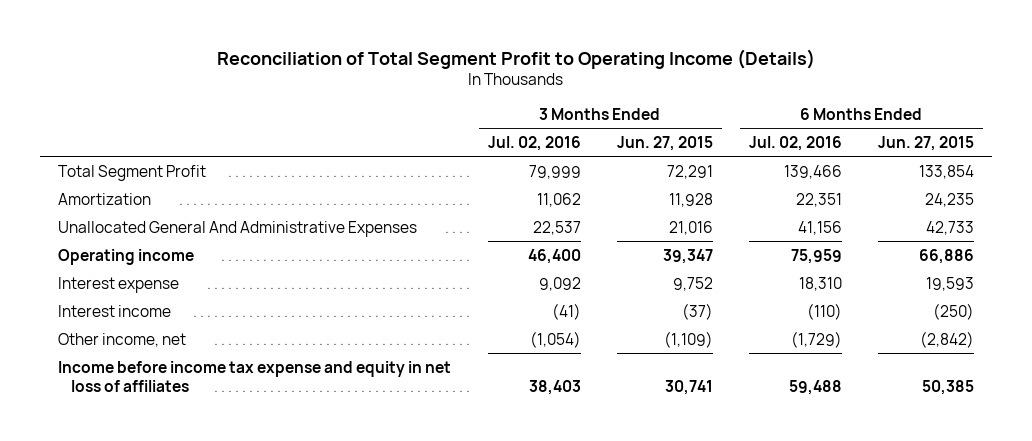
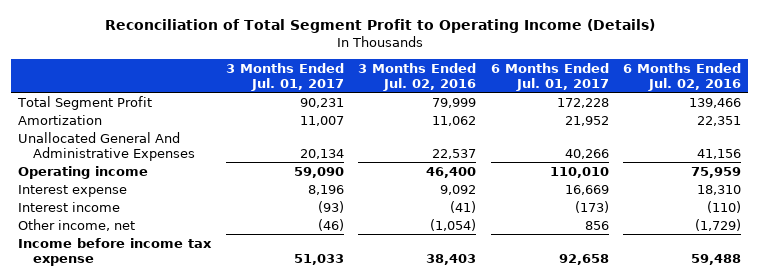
[616,136,713,152] Jun. 27, 2015 -> none
[877,136,974,152] Jun. 27, 2015 -> none
none -> [225,62,344,91] 3 Months Ended Jul. 01, 2017
none -> [490,62,609,91] 6 Months Ended Jul. 01, 2017
[58,360,452,393] Income before income tax expense and equity in net loss of affiliates -> [18,237,213,266] Income before income tax expense

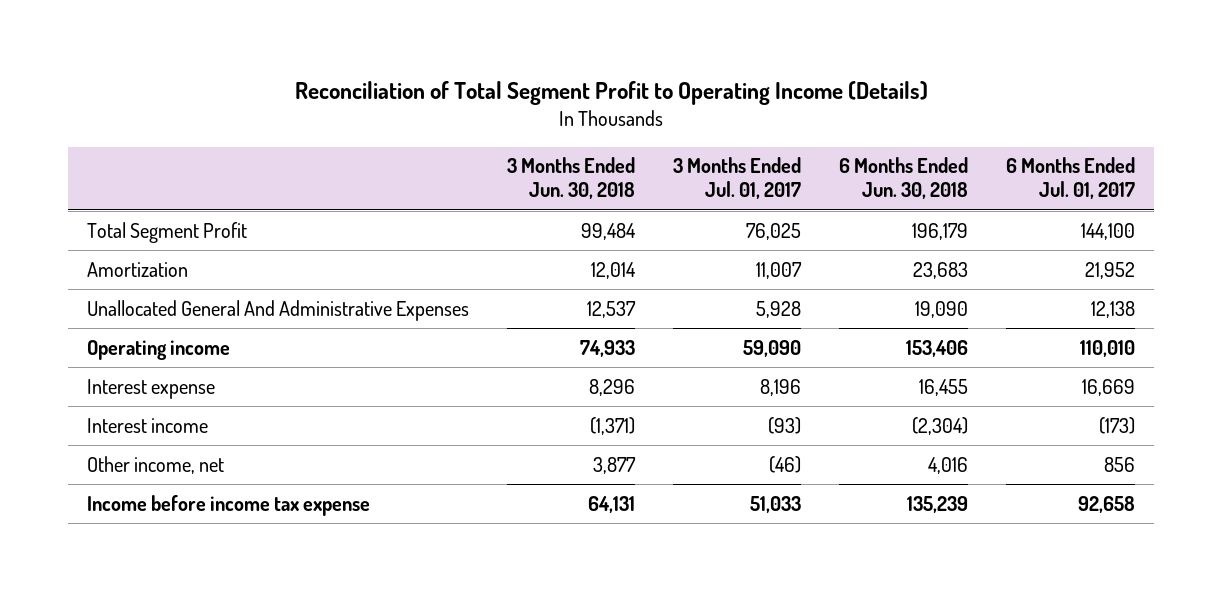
[358,62,477,91] 3 Months Ended Jul. 02, 2016 -> none
[623,62,742,91] 6 Months Ended Jul. 02, 2016 -> none
none -> [506,157,635,200] 3 Months Ended Jun. 30, 2018
none -> [839,157,969,200] 6 Months Ended Jun. 30, 2018
[299,97,344,108] 90,231 -> [746,222,802,240] 76,025
[556,97,609,108] 172,228 -> [1081,222,1136,240] 144,100
[299,148,344,159] 20,134 -> [756,300,802,318] 5,928
[564,148,609,159] 40,266 -> [1091,300,1136,318] 12,138

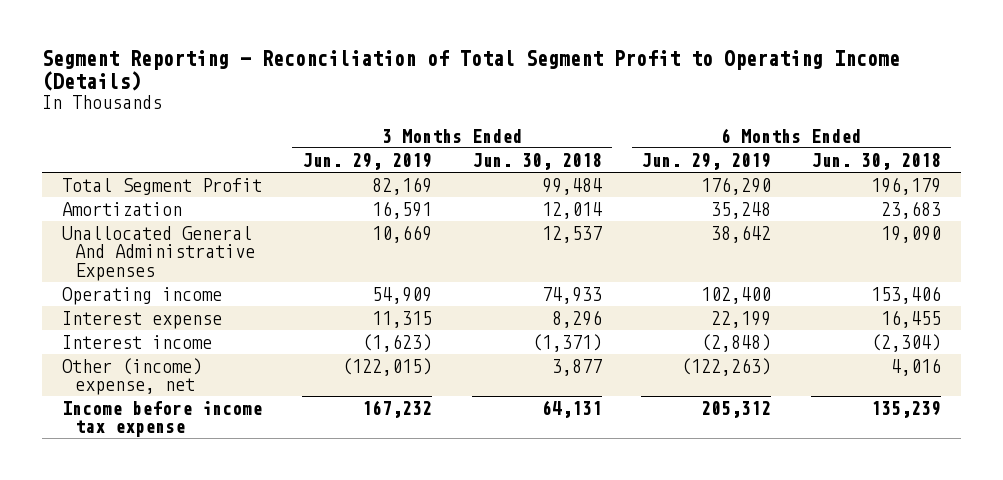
[295,81,929,106] Reconciliation of Total Segment Profit to Operating Income (Details) -> [42,49,901,91] Segment Reporting - Reconciliation of Total Segment Profit to Operating Income (Details)
[673,157,802,200] 3 Months Ended Jul. 01, 2017 -> none
[1006,157,1136,200] 6 Months Ended Jul. 01, 2017 -> none
none -> [301,152,432,170] Jun. 29, 2019
none -> [641,152,772,170] Jun. 29, 2019
[86,455,224,474] Other income, net -> [62,357,203,396] Other (income) expense, net

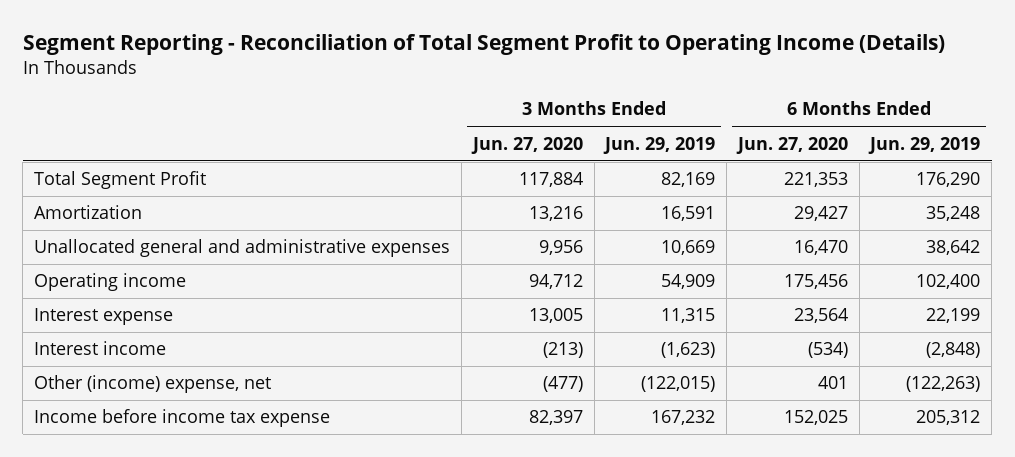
[471,152,602,170] Jun. 30, 2018 -> none
[811,152,942,170] Jun. 30, 2018 -> none
none -> [470,136,583,154] Jun. 27, 2020
none -> [735,136,848,154] Jun. 27, 2020
[62,225,255,281] Unallocated General And Administrative Expenses -> [34,239,451,258] Unallocated general and administrative expenses

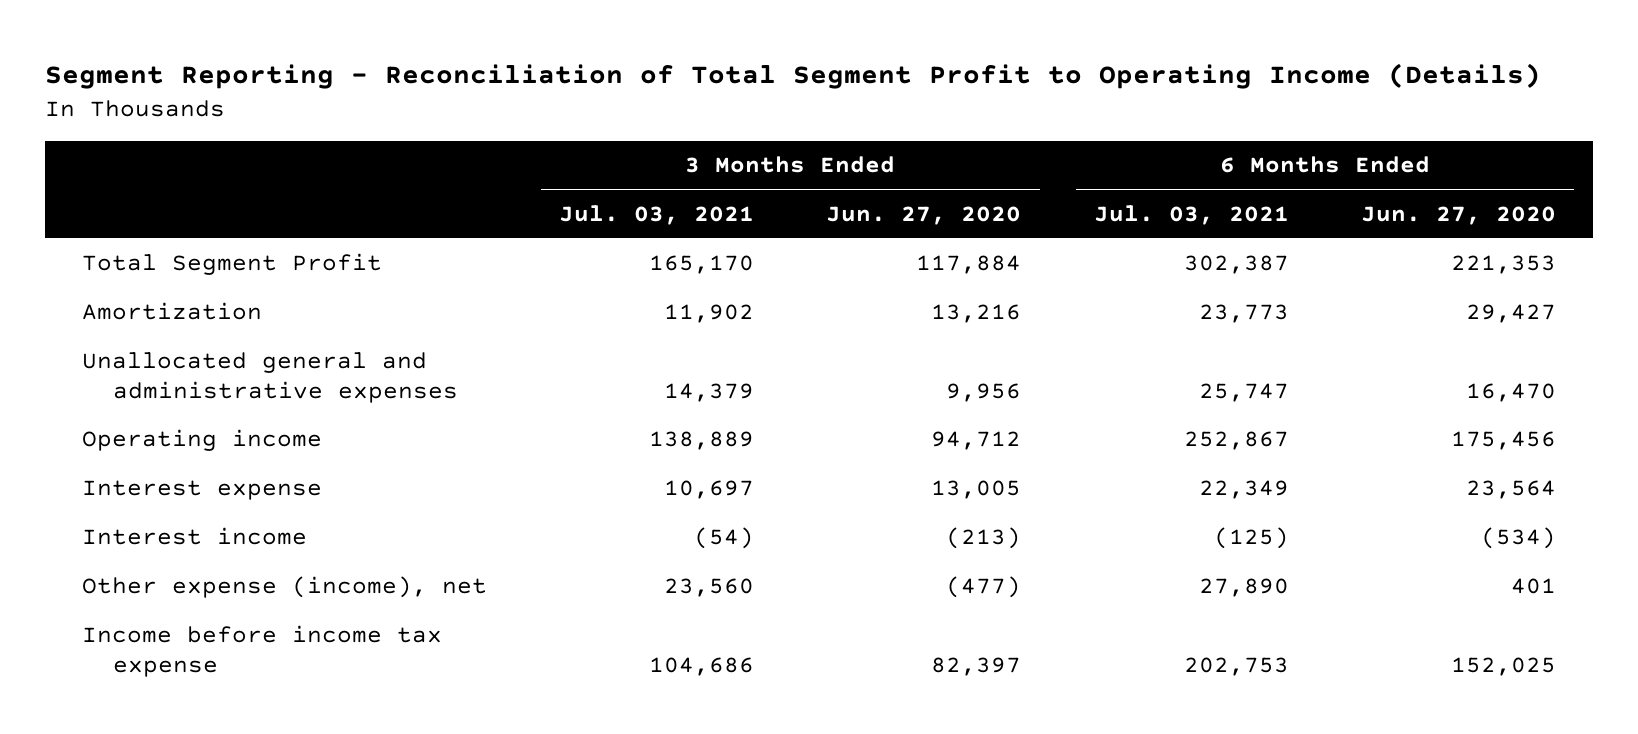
[603,136,716,154] Jun. 29, 2019 -> none
[868,136,981,154] Jun. 29, 2019 -> none
none -> [559,204,755,225] Jul. 03, 2021
none -> [1093,204,1289,225] Jul. 03, 2021
[34,375,272,394] Other (income) expense, net -> [81,576,487,599] Other expense (income), net

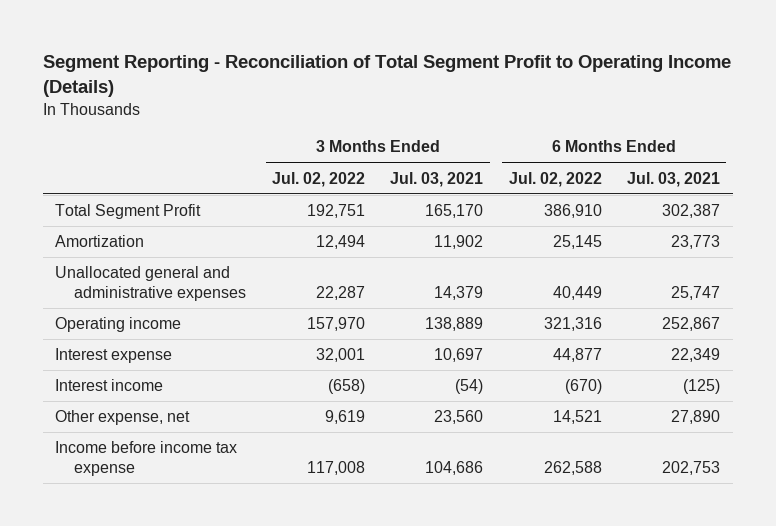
[826,205,1022,225] Jun. 27, 2020 -> none
[1361,205,1557,225] Jun. 27, 2020 -> none
none -> [271,171,365,187] Jul. 02, 2022
none -> [508,171,602,187] Jul. 02, 2022
[81,576,487,599] Other expense (income), net -> [55,410,191,426] Other expense, net

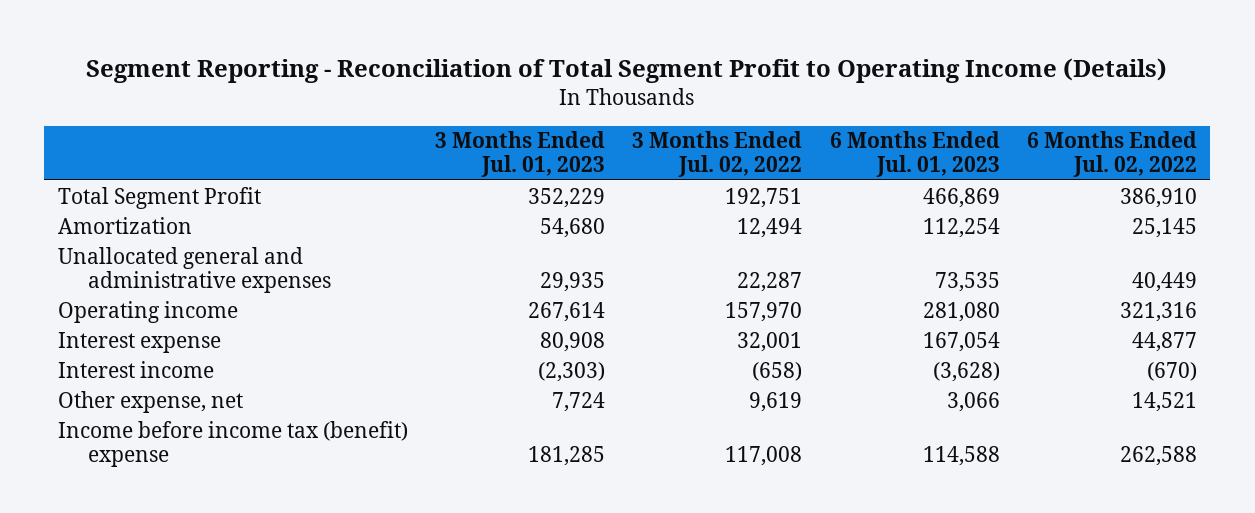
[390,171,484,187] Jul. 03, 2021 -> none
[627,171,721,187] Jul. 03, 2021 -> none
none -> [435,131,606,178] 3 Months Ended Jul. 01, 2023
none -> [829,131,1000,178] 6 Months Ended Jul. 01, 2023
[55,441,238,476] Income before income tax expense -> [58,420,409,467] Income before income tax (benefit) expense

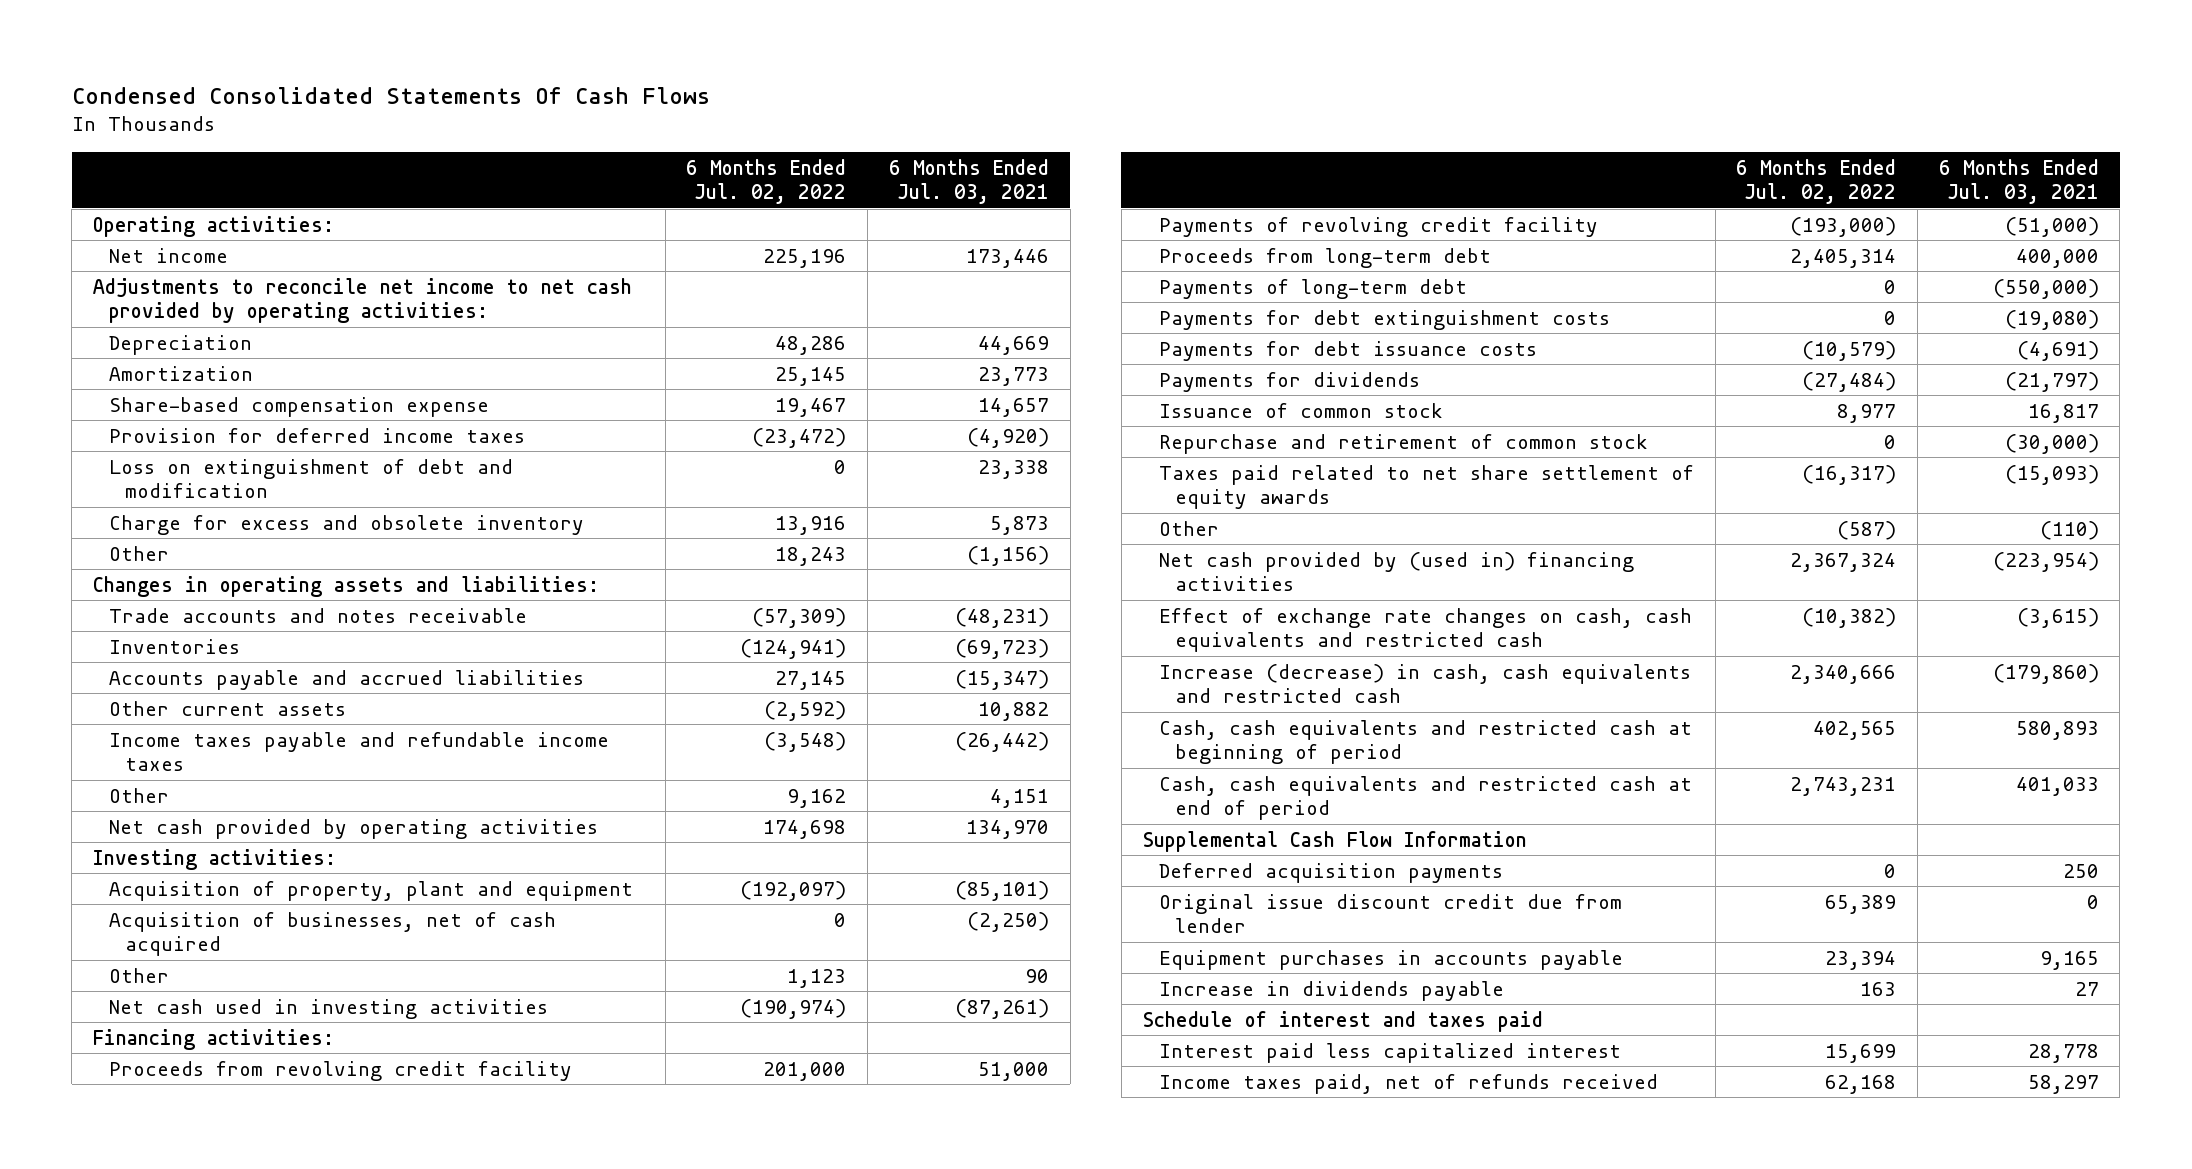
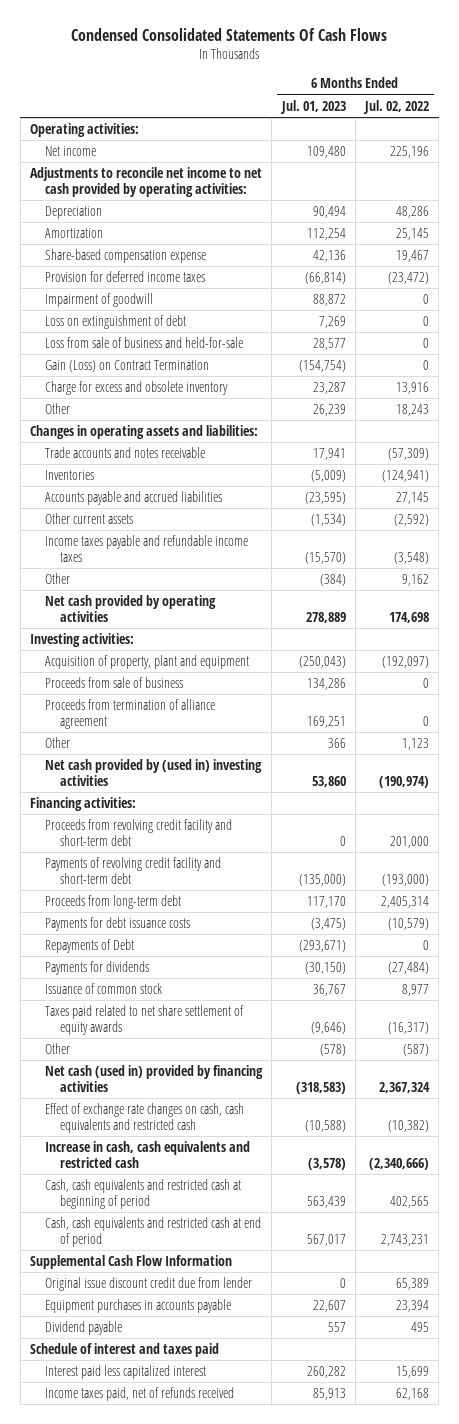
[888,158,1049,205] 6 Months Ended Jul. 03, 2021 -> none
none -> [279,99,346,114] Jul. 01, 2023
none -> [45,292,154,307] Impairment of goodwill
[108,458,513,499] Loss on extinguishment of debt and modification -> [45,314,187,329] Loss on extinguishment of debt
none -> [45,336,244,348] Loss from sale of business and held-for-sale
none -> [45,359,210,372] Gain (Loss) on Contract Termination
[108,911,556,957] Acquisition of businesses, net of cash acquired -> none
none -> [45,676,184,688] Proceeds from sale of business
none -> [45,698,216,729] Proceeds from termination of alliance agreement
[108,998,548,1019] Net cash used in investing activities -> [45,758,263,786] Net cash provided by (used in) investing activities
[108,1060,572,1081] Proceeds from revolving credit facility -> [45,818,233,846] Proceeds from revolving credit facility and short-term debt
[1158,216,1598,237] Payments of revolving credit facility -> [45,856,222,884] Payments of revolving credit facility and short-term debt
[1158,278,1467,299] Payments of long-term debt -> none
[1158,309,1610,330] Payments for debt extinguishment costs -> none
none -> [45,938,135,953] Repayments of Debt
[1158,433,1648,454] Repurchase and retirement of common stock -> none
[1158,551,1634,592] Net cash provided by (used in) financing activities -> [45,1064,264,1092] Net cash (used in) provided by financing activities
[1158,663,1691,704] Increase (decrease) in cash, cash equivalents and restricted cash -> [45,1140,251,1168] Increase in cash, cash equivalents and restricted cash
[1790,664,1897,684] 2,340,666 -> [369,1157,430,1170] (2,340,666)
[1158,862,1503,883] Deferred acquisition payments -> none
[1158,980,1504,1001] Increase in dividends payable -> [45,1320,123,1335] Dividend payable
[1860,981,1897,996] 163 -> [411,1321,430,1332] 495

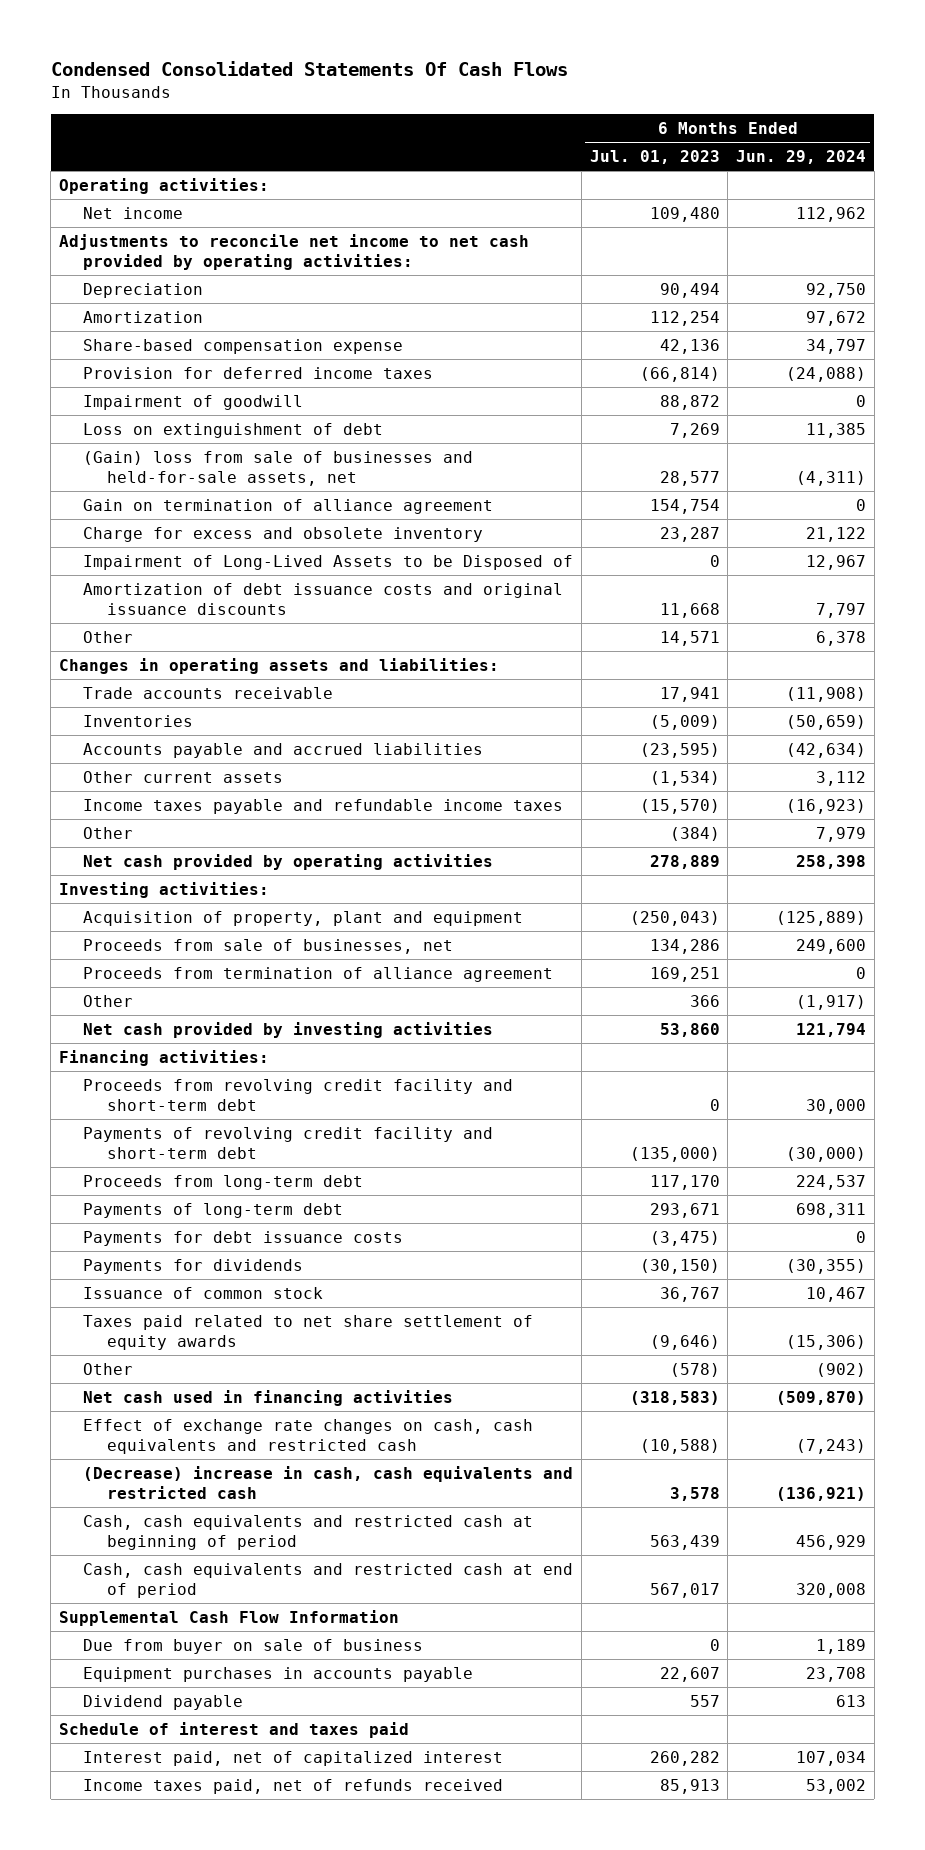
[363,99,430,114] Jul. 02, 2022 -> none
none -> [736,150,867,165] Jun. 29, 2024
[45,336,244,348] Loss from sale of business and held-for-sale -> [83,451,474,486] (Gain) loss from sale of businesses and held-for-sale assets, net
[45,359,210,372] Gain (Loss) on Contract Termination -> [83,499,494,515] Gain on termination of alliance agreement
[298,359,346,372] (154,754) -> [649,499,720,515] 154,754
none -> [83,555,574,571] Impairment of Long-Lived Assets to be Disposed of
none -> [83,583,564,615] Amortization of debt issuance costs and original issuance discounts
[312,403,346,416] 26,239 -> [659,631,720,647] 14,571
[45,446,206,458] Trade accounts and notes receivable -> [83,687,334,700] Trade accounts receivable
[45,676,184,688] Proceeds from sale of business -> [83,939,454,955] Proceeds from sale of businesses, net
[45,758,263,786] Net cash provided by (used in) investing activities -> [83,1022,494,1039] Net cash provided by investing activities
none -> [83,1203,344,1219] Payments of long-term debt
[45,938,135,953] Repayments of Debt -> none
[45,1064,264,1092] Net cash (used in) provided by financing activities -> [83,1390,454,1407] Net cash used in financing activities
[45,1140,251,1168] Increase in cash, cash equivalents and restricted cash -> [83,1466,574,1499] (Decrease) increase in cash, cash equivalents and restricted cash
[307,1157,346,1170] (3,578) -> [669,1486,720,1501] 3,578
[45,1276,253,1291] Original issue discount credit due from lender -> none
none -> [83,1639,424,1655] Due from buyer on sale of business
[45,1364,207,1379] Interest paid less capitalized interest -> [83,1751,504,1767] Interest paid, net of capitalized interest

